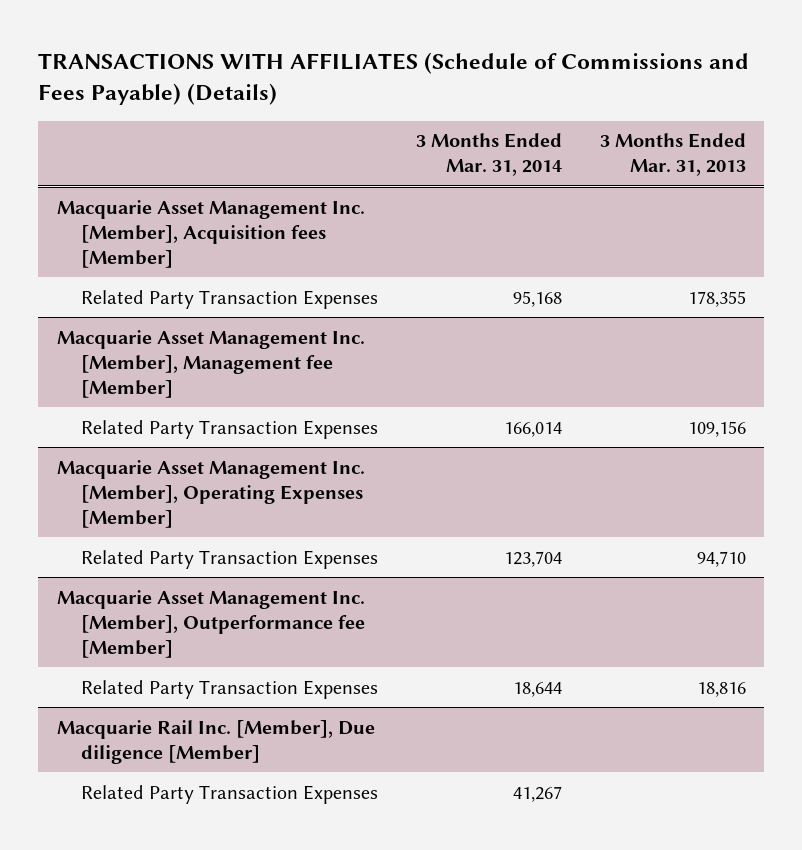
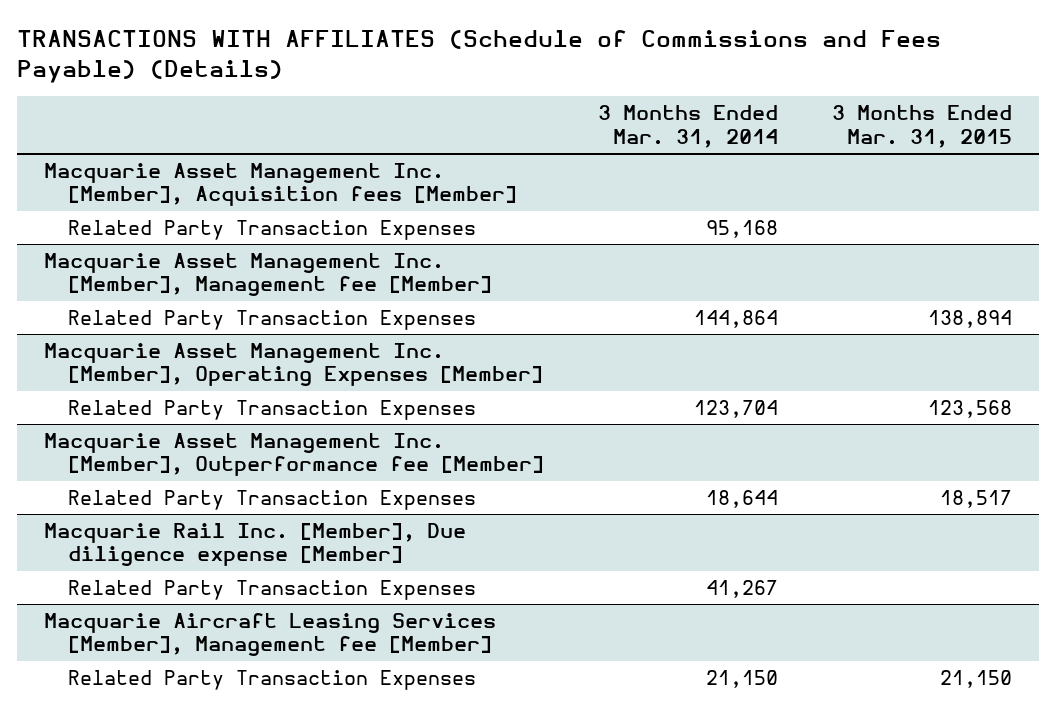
[599,133,746,177] 3 Months Ended Mar. 31, 2013 -> none
none -> [832,105,1013,148] 3 Months Ended Mar. 31, 2015
[503,421,562,437] 166,014 -> [693,310,778,329] 144,864
[56,719,375,764] Macquarie Rail Inc. [Member], Due diligence [Member] -> [44,523,467,567] Macquarie Rail Inc. [Member], Due diligence expense [Member]
none -> [44,613,497,657] Macquarie Aircraft Leasing Services [Member], Management fee [Member]
none -> [67,670,476,691] Related Party Transaction Expenses

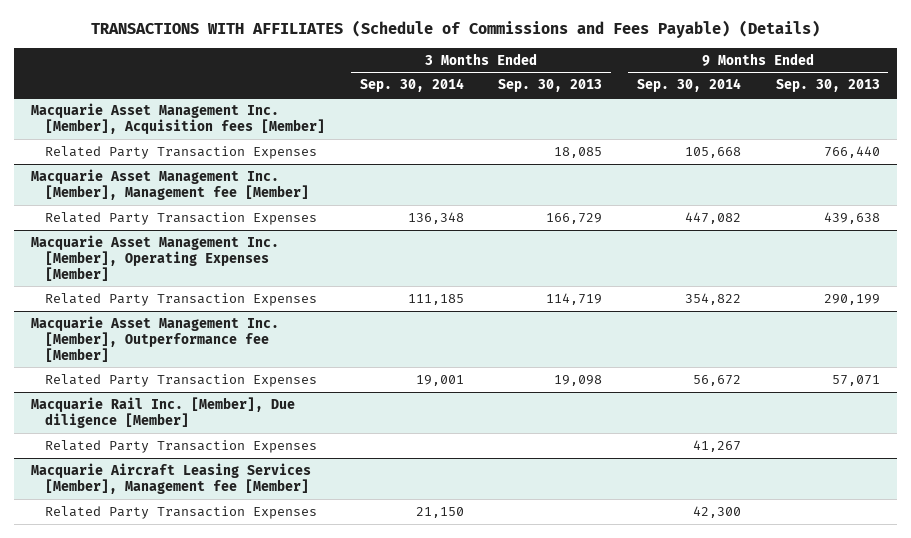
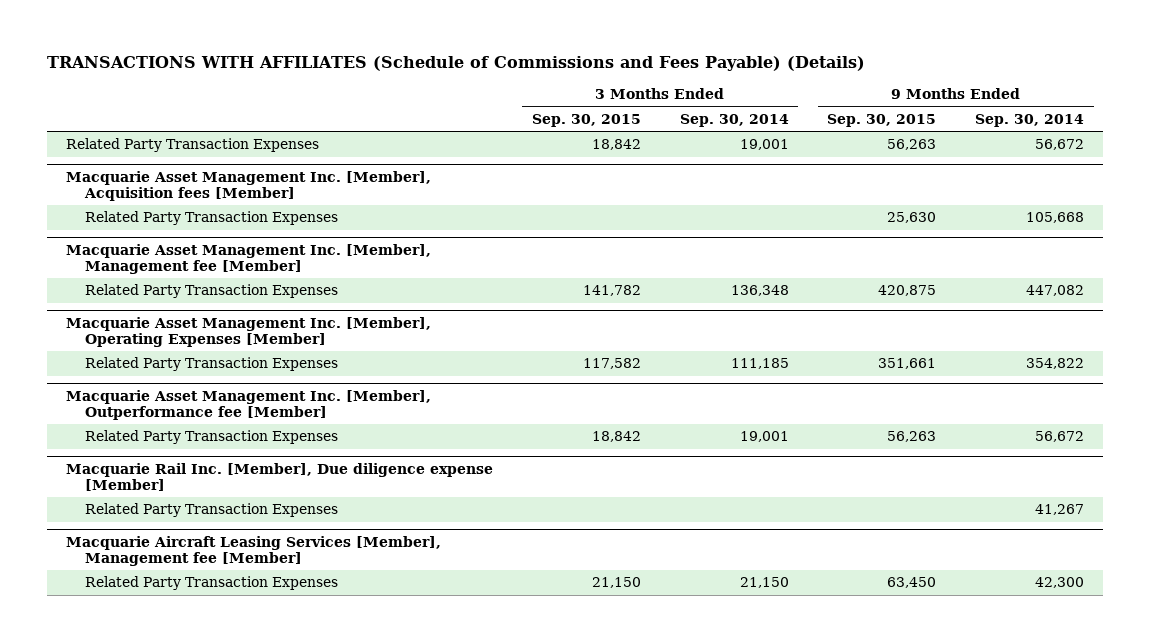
[498,79,603,93] Sep. 30, 2013 -> none
[775,79,880,93] Sep. 30, 2013 -> none
none -> [531,113,641,127] Sep. 30, 2015
none -> [827,113,937,127] Sep. 30, 2015
none -> [66,138,320,153] Related Party Transaction Expenses
[31,396,296,428] Macquarie Rail Inc. [Member], Due diligence [Member] -> [66,463,494,491] Macquarie Rail Inc. [Member], Due diligence expense [Member]

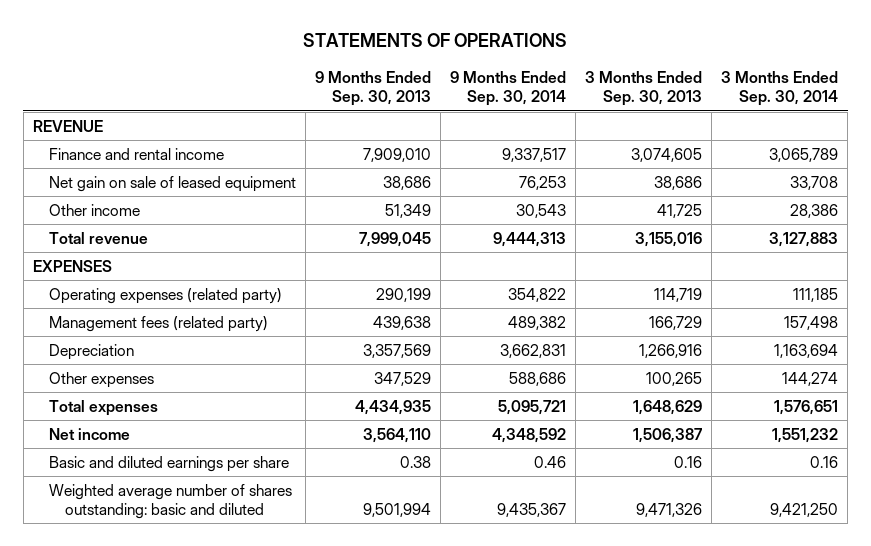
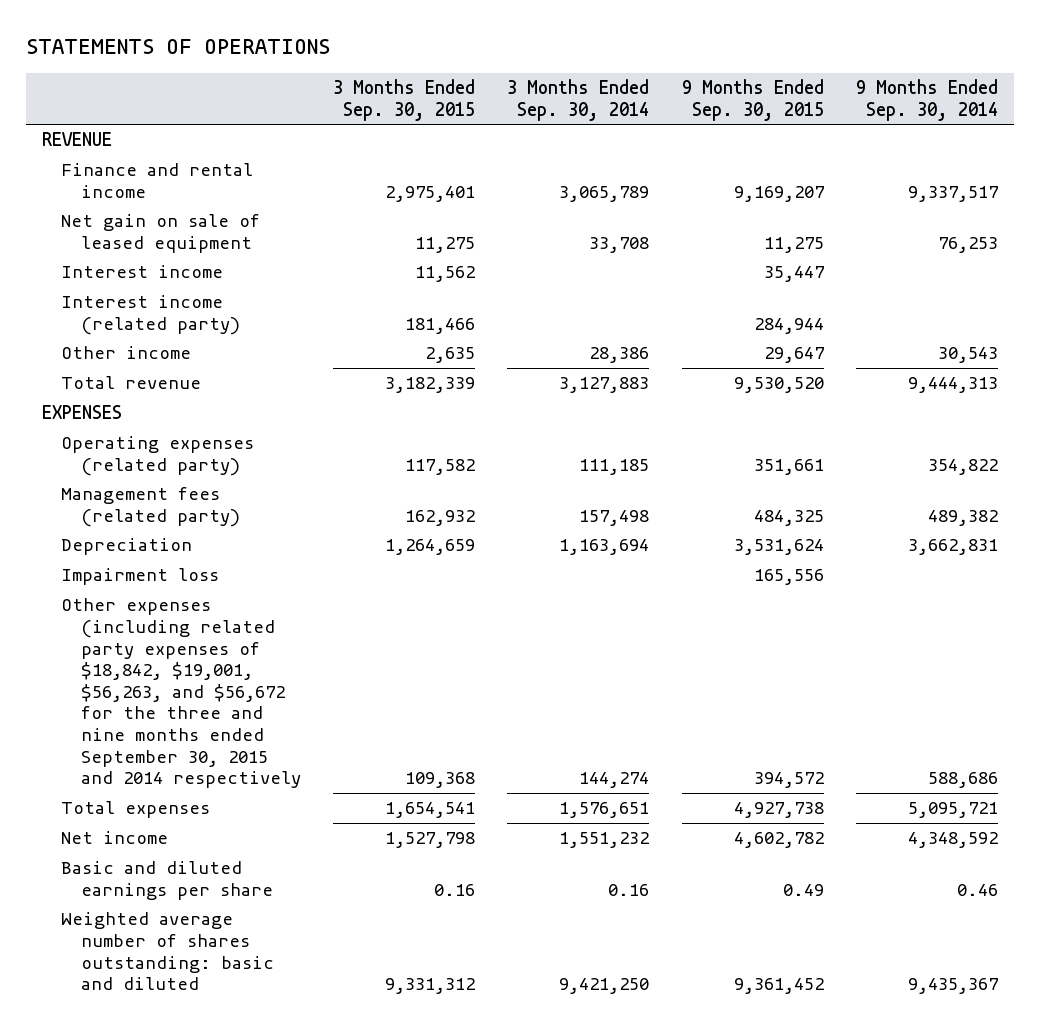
[315,71,432,107] 9 Months Ended Sep. 30, 2013 -> none
[585,71,703,107] 3 Months Ended Sep. 30, 2013 -> none
none -> [333,79,476,121] 3 Months Ended Sep. 30, 2015
none -> [681,79,824,121] 9 Months Ended Sep. 30, 2015
none -> [61,265,224,279] Interest income
none -> [61,295,240,335] Interest income (related party)
none -> [61,568,220,586] Impairment loss
[49,371,155,388] Other expenses -> [61,598,301,789] Other expenses (including related party expenses of $18,842, $19,001, $56,263, and $56,672 for the three and nine months ended September 30, 2015 and 2014 respectively

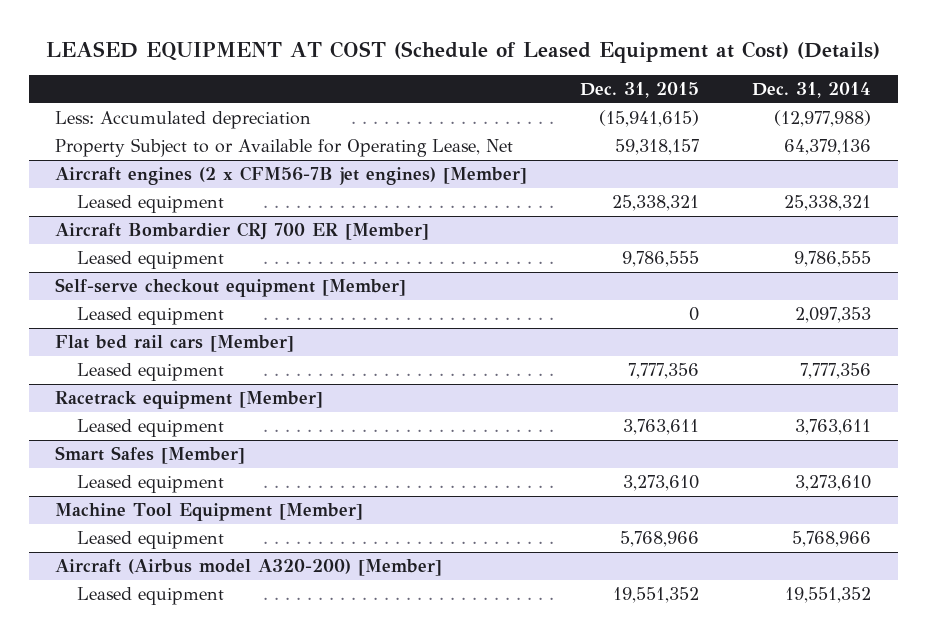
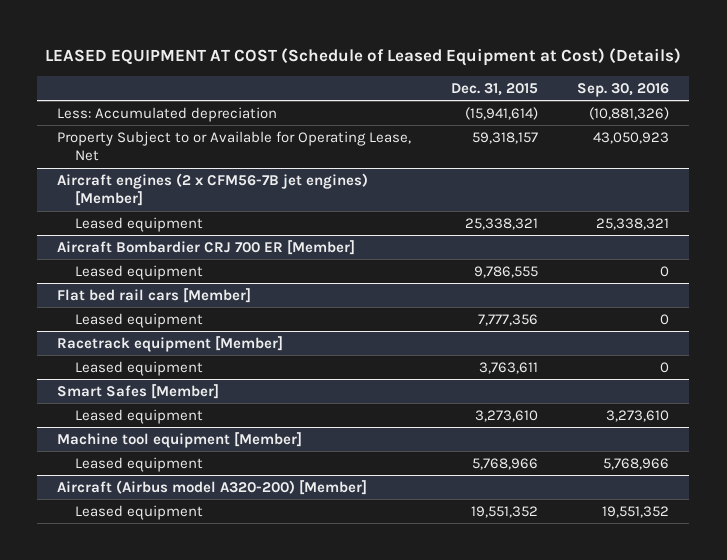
[752,82,872,99] Dec. 31, 2014 -> none
none -> [577,82,670,97] Sep. 30, 2016
[599,110,700,128] (15,941,615) -> [464,106,538,120] (15,941,614)
[55,278,407,298] Self-serve checkout equipment [Member] -> none
[76,307,224,326] Leased equipment -> none
[55,503,364,522] Machine Tool Equipment [Member] -> [57,431,303,448] Machine tool equipment [Member]

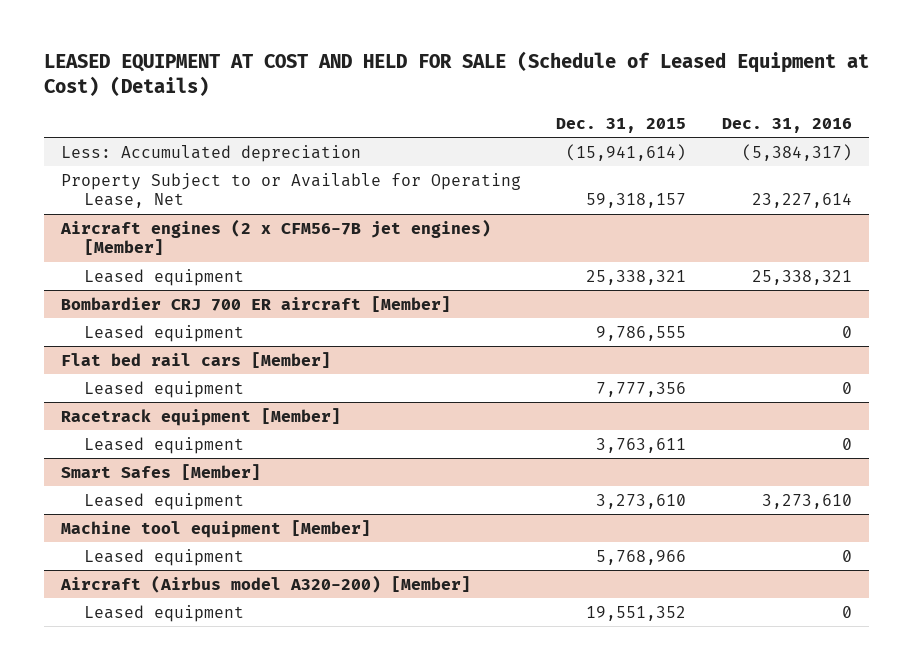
[45,47,682,66] LEASED EQUIPMENT AT COST (Schedule of Leased Equipment at Cost) (Details) -> [43,51,869,97] LEASED EQUIPMENT AT COST AND HELD FOR SALE (Schedule of Leased Equipment at Cost) (Details)
[577,82,670,97] Sep. 30, 2016 -> none
none -> [721,117,852,133] Dec. 31, 2016
[57,239,356,255] Aircraft Bombardier CRJ 700 ER [Member] -> [61,295,452,312] Bombardier CRJ 700 ER aircraft [Member]

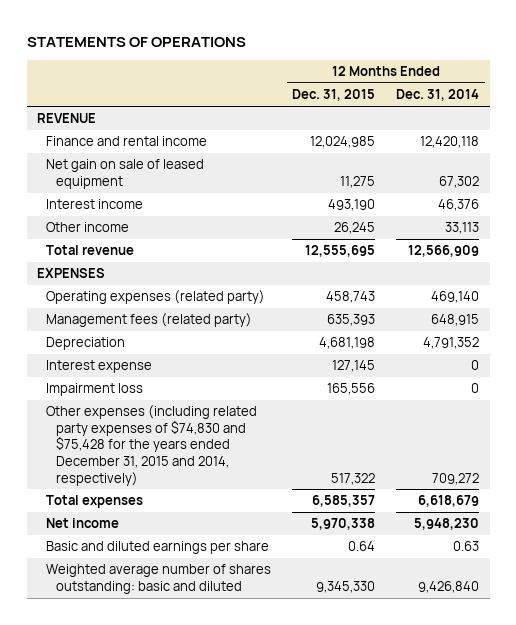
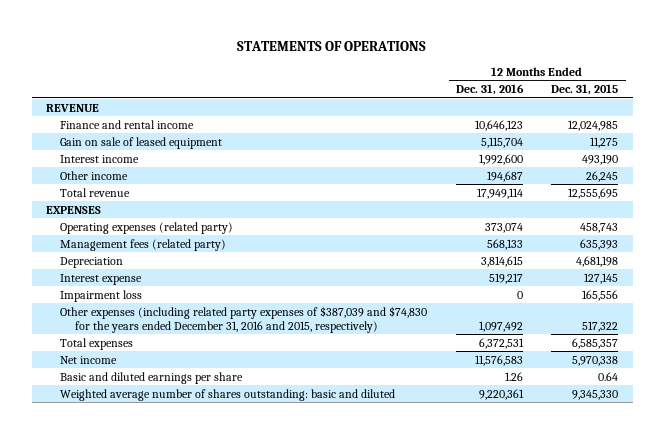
[396,89,480,102] Dec. 31, 2014 -> none
none -> [455,84,524,96] Dec. 31, 2016
[46,159,205,189] Net gain on sale of leased equipment -> [60,136,223,149] Gain on sale of leased equipment
[46,405,258,486] Other expenses (including related party expenses of $74,830 and $75,428 for the years ended December 31, 2015 and 2014, respectively) -> [60,305,428,333] Other expenses (including related party expenses of $387,039 and $74,830 for the years ended December 31, 2016 and 2015, respectively)

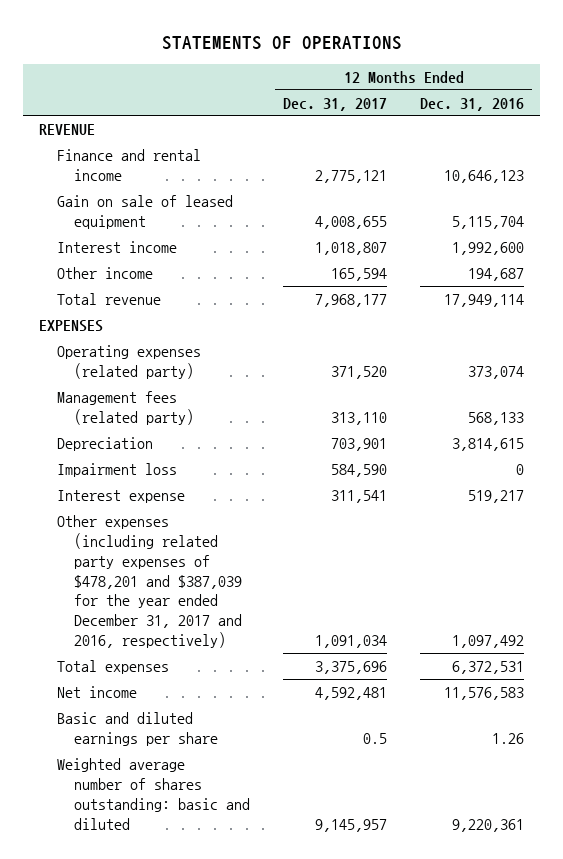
[551,84,619,96] Dec. 31, 2015 -> none
none -> [283,97,388,111] Dec. 31, 2017
[60,273,143,285] Interest expense -> [56,489,185,503] Interest expense
[60,305,428,333] Other expenses (including related party expenses of $387,039 and $74,830 for the years ended December 31, 2016 and 2015, respectively) -> [56,514,243,649] Other expenses (including related party expenses of $478,201 and $387,039 for the year ended December 31, 2017 and 2016, respectively)

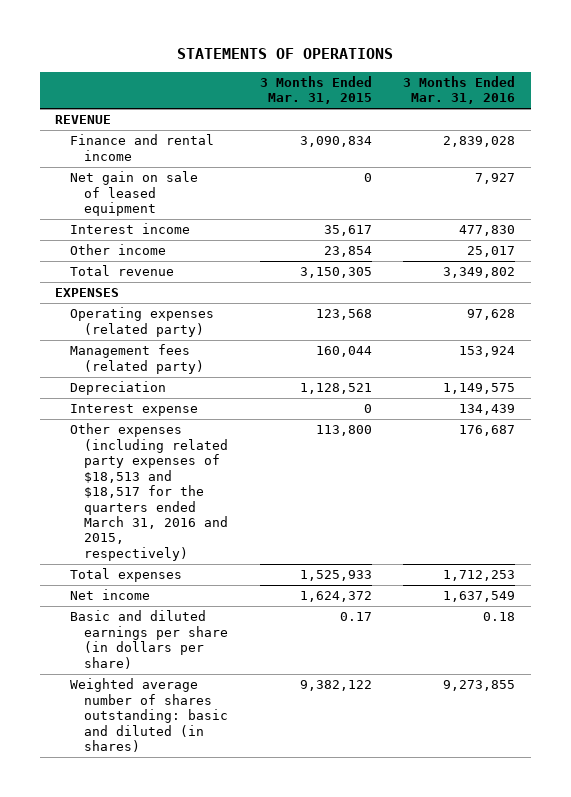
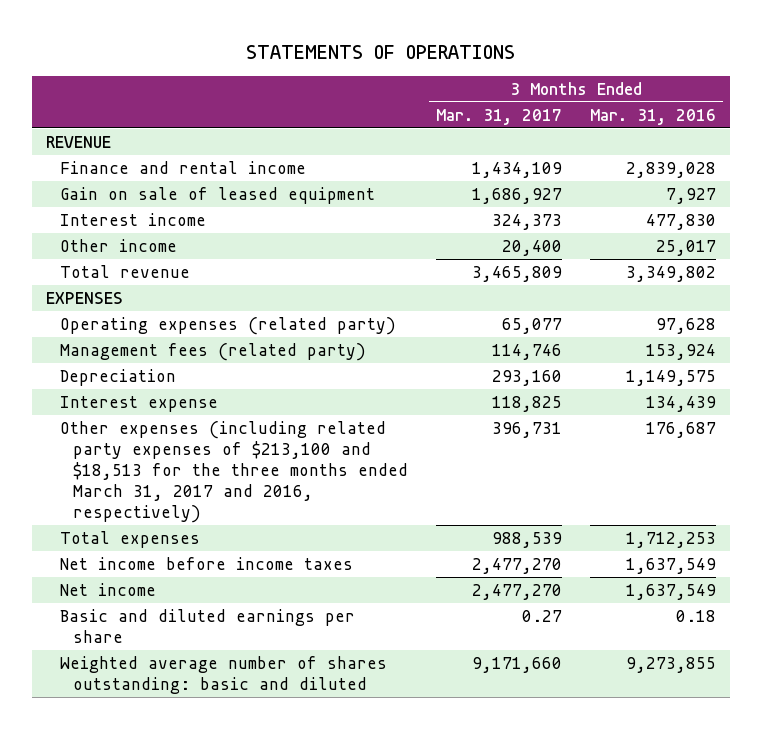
[259,75,372,105] 3 Months Ended Mar. 31, 2015 -> none
none -> [435,108,562,125] Mar. 31, 2017
[69,171,198,217] Net gain on sale of leased equipment -> [59,186,375,204] Gain on sale of leased equipment
[69,423,229,561] Other expenses (including related party expenses of $18,513 and $18,517 for the quarters ended March 31, 2016 and 2015, respectively) -> [59,420,408,523] Other expenses (including related party expenses of $213,100 and $18,513 for the three months ended March 31, 2017 and 2016, respectively)
none -> [59,556,353,570] Net income before income taxes
[69,610,229,669] Basic and diluted earnings per share (in dollars per share) -> [59,608,355,643] Basic and diluted earnings per share
[69,678,229,753] Weighted average number of shares outstanding: basic and diluted (in shares) -> [59,655,387,694] Weighted average number of shares outstanding: basic and diluted

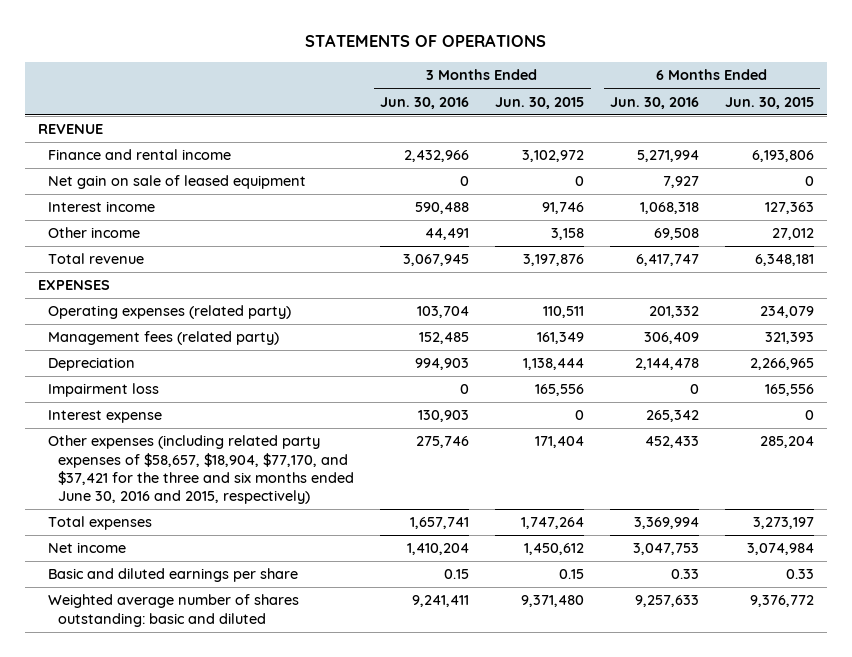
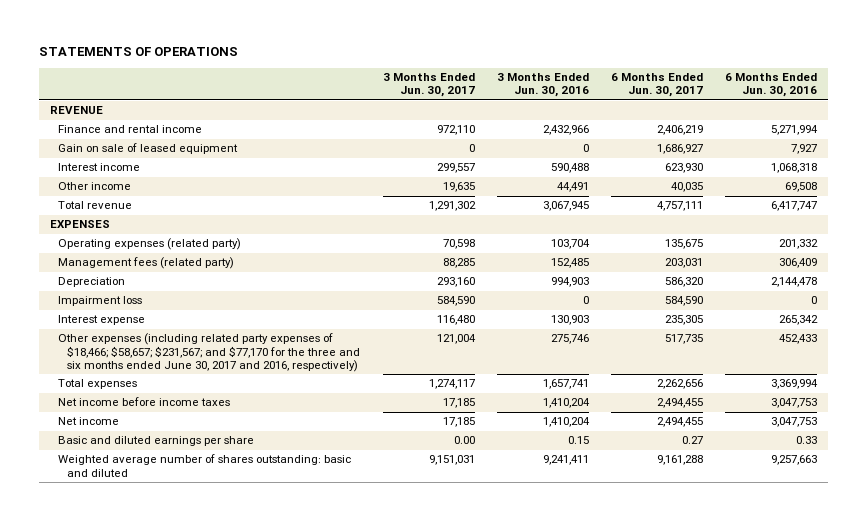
[495,96,585,109] Jun. 30, 2015 -> none
[724,96,814,109] Jun. 30, 2015 -> none
none -> [382,72,475,98] 3 Months Ended Jun. 30, 2017
none -> [610,72,703,98] 6 Months Ended Jun. 30, 2017
[48,175,307,190] Net gain on sale of leased equipment -> [58,143,239,155] Gain on sale of leased equipment
[48,435,355,504] Other expenses (including related party expenses of $58,657, $18,904, $77,170, and $37,421 for the three and six months ended June 30, 2016 and 2015, respectively) -> [58,333,361,372] Other expenses (including related party expenses of $18,466; $58,657; $231,567; and $77,170 for the three and six months ended June 30, 2017 and 2016, respectively)
none -> [58,397,231,407] Net income before income taxes
[635,595,700,608] 9,257,633 -> [770,455,817,466] 9,257,663

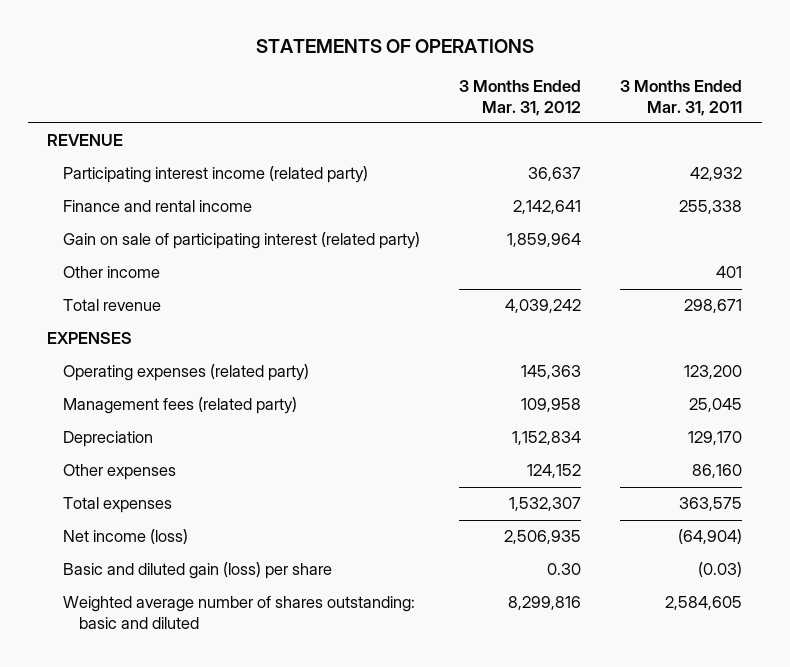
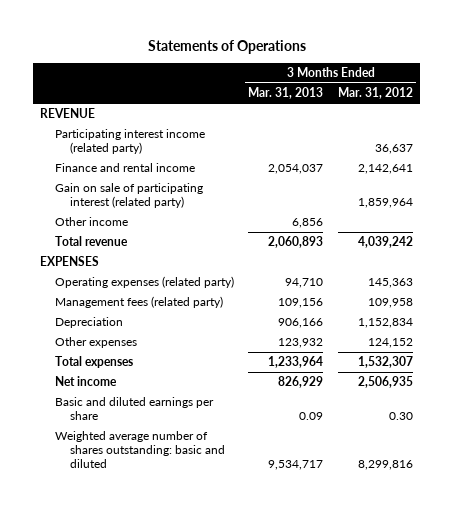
[255,39,534,54] STATEMENTS OF OPERATIONS -> [147,40,306,55] Statements of Operations
[620,80,743,116] 3 Months Ended Mar. 31, 2011 -> none
none -> [248,87,324,100] Mar. 31, 2013
[62,529,188,545] Net income (loss) -> [55,376,118,387] Net income
[62,562,332,580] Basic and diluted gain (loss) per share -> [55,397,215,421] Basic and diluted earnings per share

